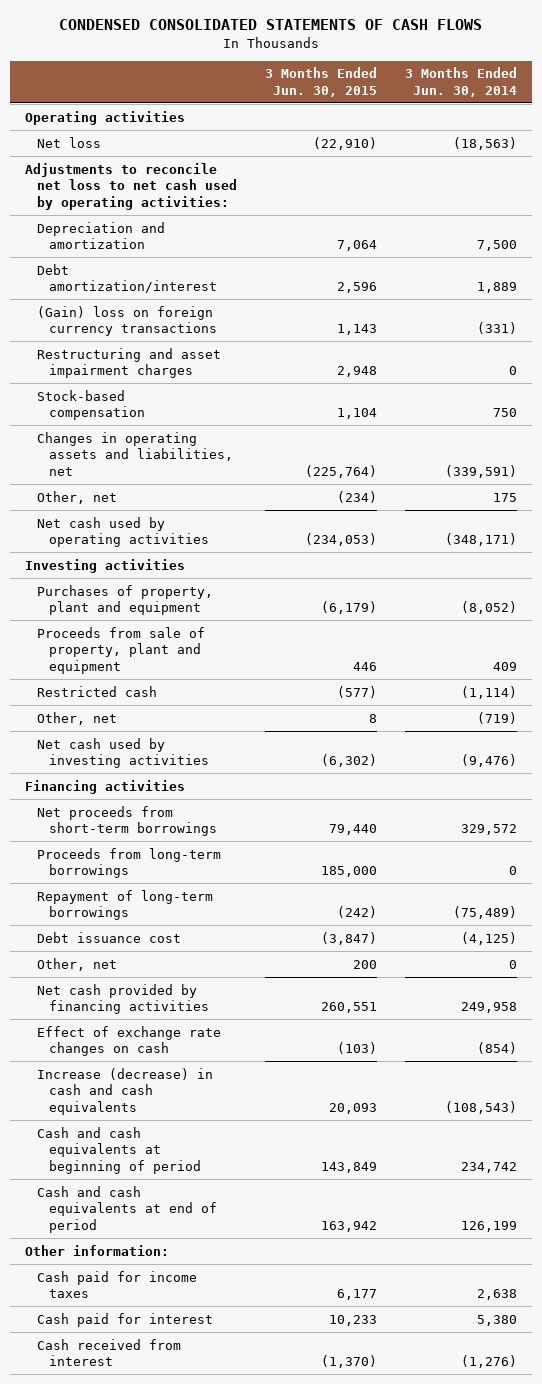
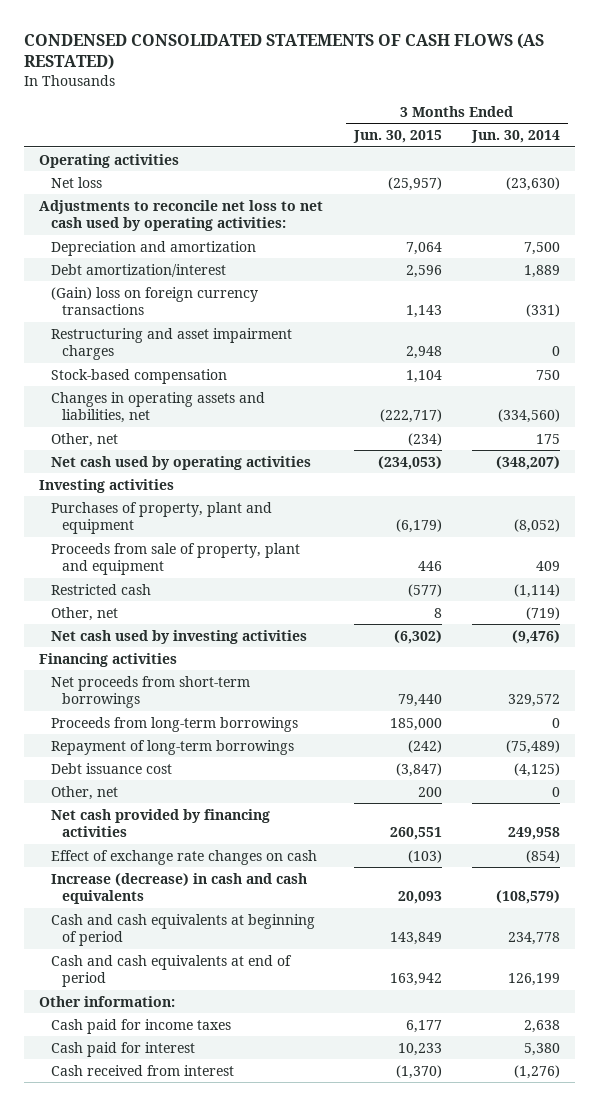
[59,19,483,31] CONDENSED CONSOLIDATED STATEMENTS OF CASH FLOWS -> [23,32,544,71] CONDENSED CONSOLIDATED STATEMENTS OF CASH FLOWS (AS RESTATED)
[313,136,378,150] (22,910) -> [387,176,442,191] (25,957)
[453,136,518,150] (18,563) -> [506,176,561,191] (23,630)
[305,464,378,478] (225,764) -> [379,409,442,424] (222,717)
[445,464,518,478] (339,591) -> [498,409,561,424] (334,560)
[445,533,518,547] (348,171) -> [496,455,561,470] (348,207)
[445,1100,518,1114] (108,543) -> [496,890,561,905] (108,579)
[461,1161,518,1173] 234,742 -> [508,932,561,946] 234,778

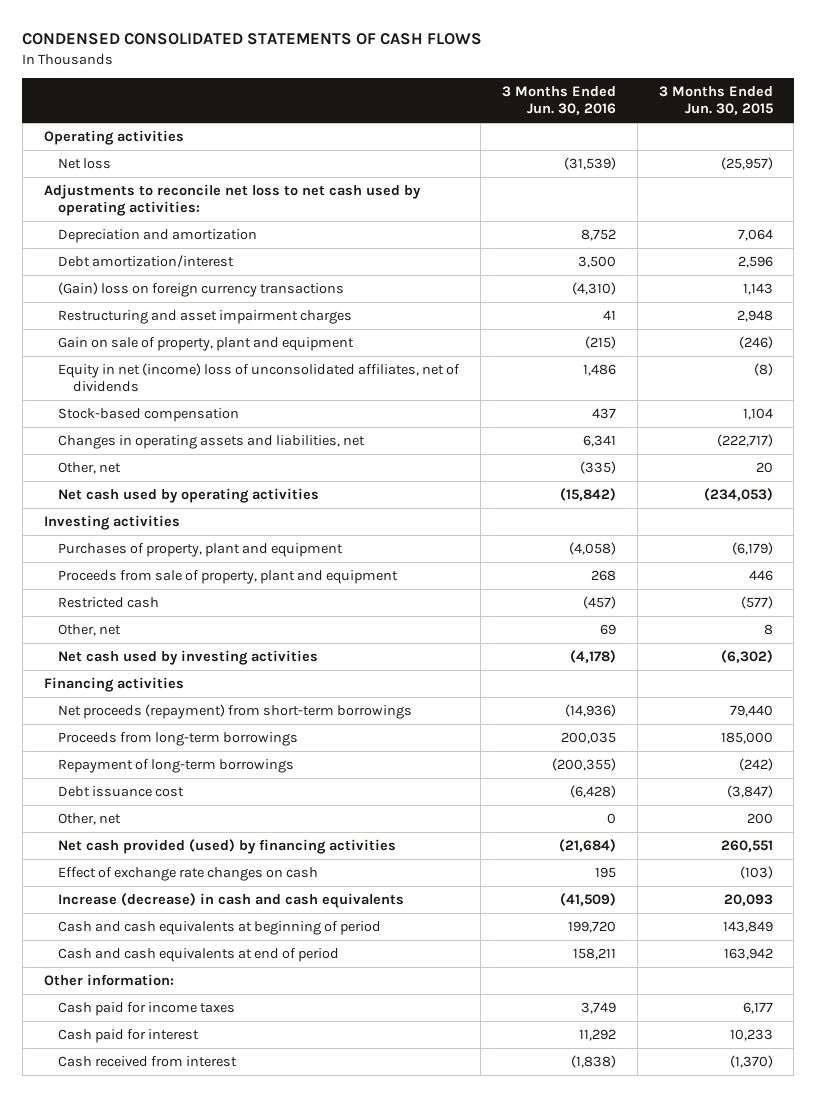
[23,32,544,71] CONDENSED CONSOLIDATED STATEMENTS OF CASH FLOWS (AS RESTATED) -> [22,33,483,46] CONDENSED CONSOLIDATED STATEMENTS OF CASH FLOWS
[471,130,561,144] Jun. 30, 2014 -> none
none -> [502,86,617,115] 3 Months Ended Jun. 30, 2016
none -> [58,337,355,352] Gain on sale of property, plant and equipment
none -> [58,363,461,392] Equity in net (income) loss of unconsolidated affiliates, net of dividends
[407,432,442,446] (234) -> [755,462,773,474] 20
[50,675,250,709] Net proceeds from short-term borrowings -> [58,704,413,720] Net proceeds (repayment) from short-term borrowings
[50,808,270,838] Net cash provided by financing activities -> [58,839,397,855] Net cash provided (used) by financing activities

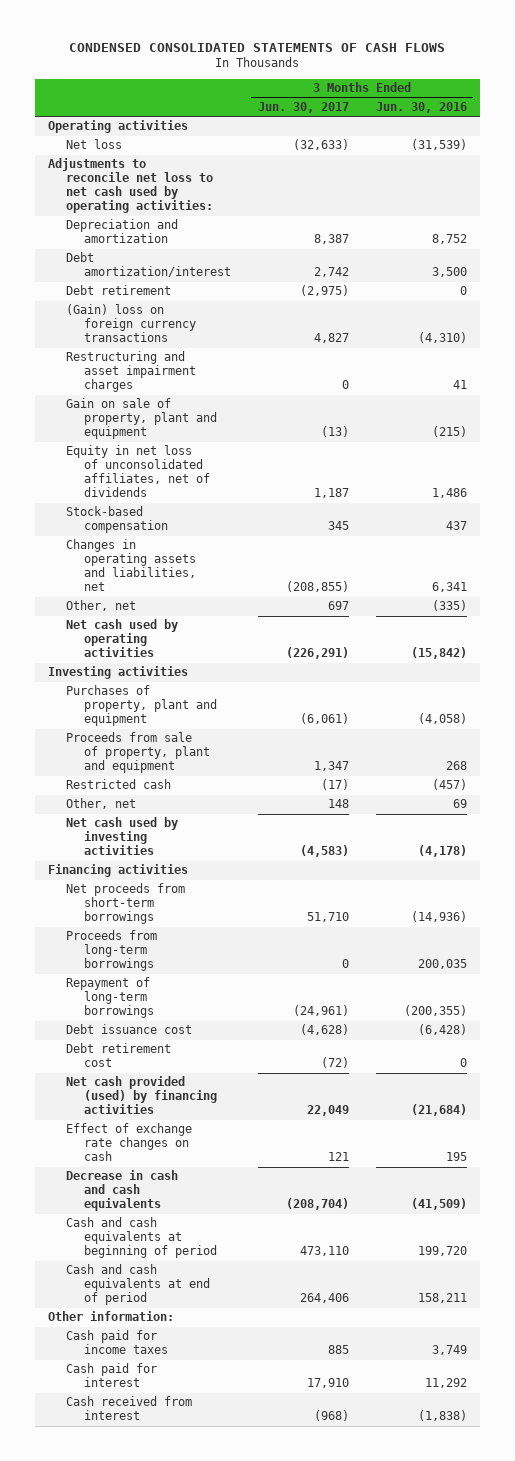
[658,86,773,115] 3 Months Ended Jun. 30, 2015 -> none
none -> [257,101,349,113] Jun. 30, 2017
none -> [65,285,171,296] Debt retirement
[58,363,461,392] Equity in net (income) loss of unconsolidated affiliates, net of dividends -> [65,445,210,498] Equity in net loss of unconsolidated affiliates, net of dividends
[58,704,413,720] Net proceeds (repayment) from short-term borrowings -> [65,883,185,925] Net proceeds from short-term borrowings
[58,813,122,826] Other, net -> none
none -> [65,1043,171,1068] Debt retirement cost
[58,893,405,909] Increase (decrease) in cash and cash equivalents -> [65,1170,178,1212] Decrease in cash and cash equivalents

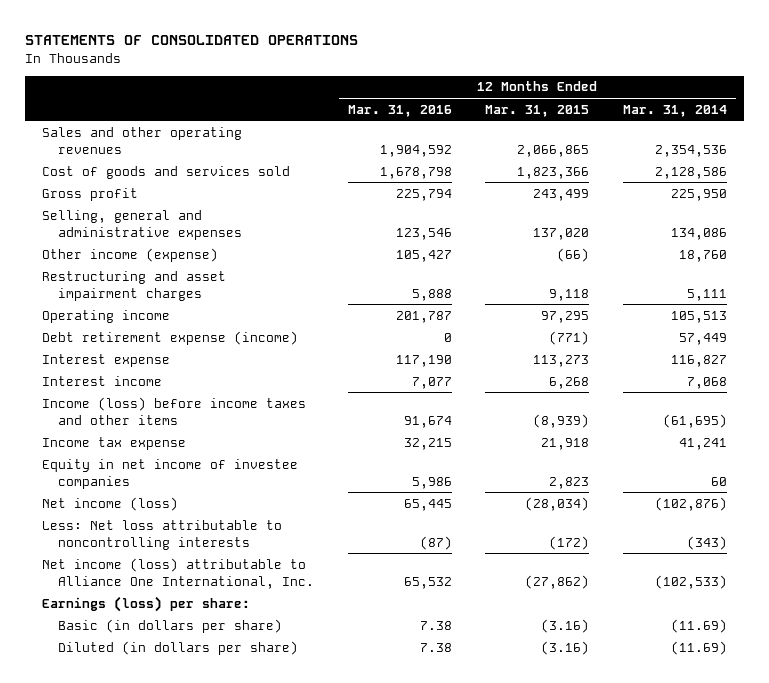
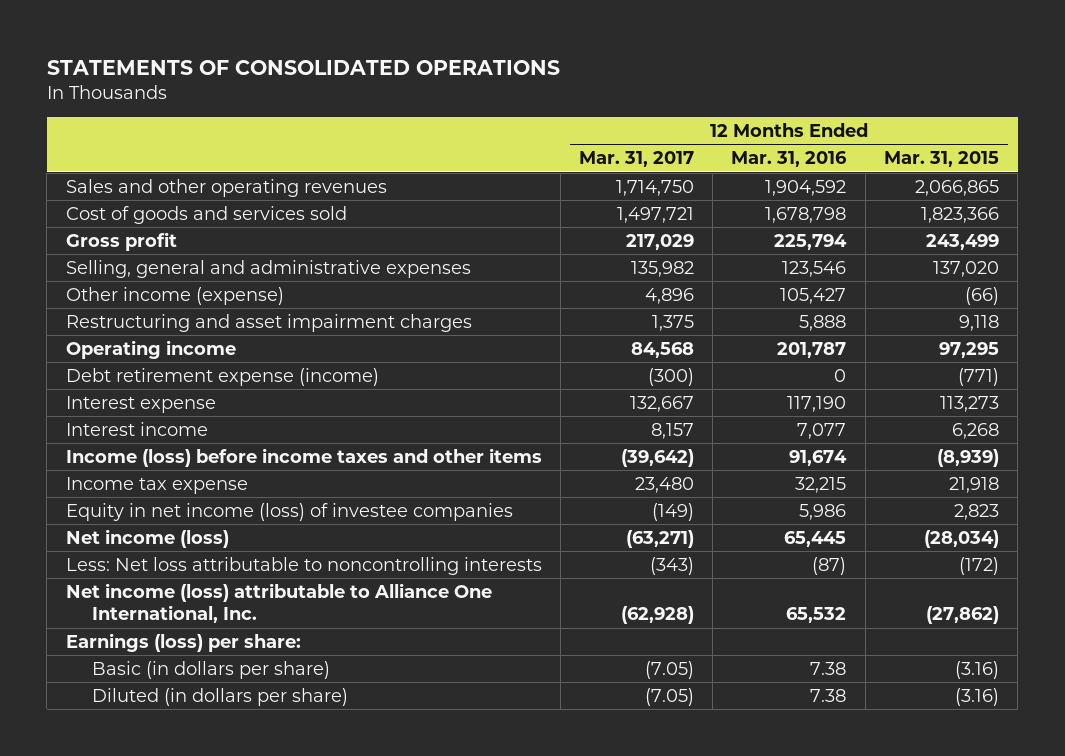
[623,104,728,117] Mar. 31, 2014 -> none
none -> [579,151,695,168] Mar. 31, 2017
[41,458,298,489] Equity in net income of investee companies -> [65,502,513,521] Equity in net income (loss) of investee companies

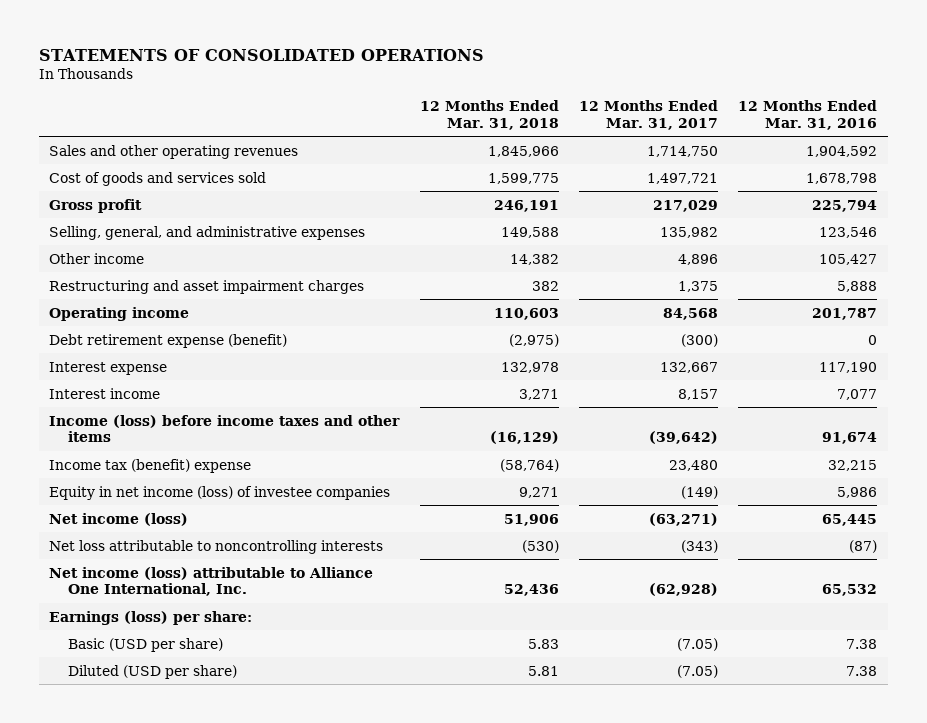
[883,151,999,168] Mar. 31, 2015 -> none
none -> [419,100,559,130] 12 Months Ended Mar. 31, 2018
[65,259,471,278] Selling, general and administrative expenses -> [49,225,366,240] Selling, general, and administrative expenses
[65,286,284,305] Other income (expense) -> [49,252,145,264] Other income
[65,367,379,386] Debt retirement expense (income) -> [49,333,288,348] Debt retirement expense (benefit)
[65,476,248,494] Income tax expense -> [49,458,252,473] Income tax (benefit) expense
[65,556,542,575] Less: Net loss attributable to noncontrolling interests -> [49,539,384,554] Net loss attributable to noncontrolling interests
[91,660,330,679] Basic (in dollars per share) -> [68,637,224,652] Basic (USD per share)
[91,687,348,706] Diluted (in dollars per share) -> [68,664,238,679] Diluted (USD per share)

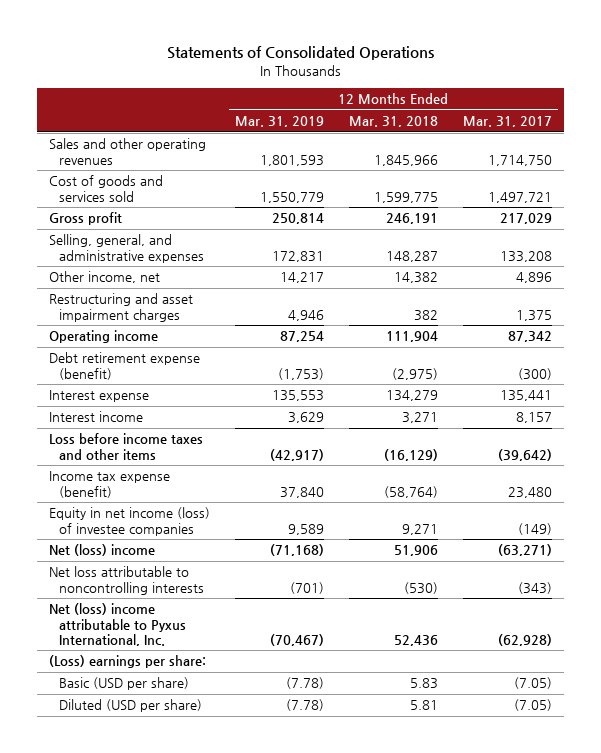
[39,48,485,61] STATEMENTS OF CONSOLIDATED OPERATIONS -> [166,46,434,61] Statements of Consolidated Operations
[738,100,878,130] 12 Months Ended Mar. 31, 2016 -> none
none -> [235,116,325,128] Mar. 31, 2019
[500,226,559,238] 149,588 -> [385,250,438,262] 148,287
[660,226,719,238] 135,982 -> [499,250,552,262] 133,208
[49,252,145,264] Other income -> [49,271,161,284] Other income, net
[493,307,559,320] 110,603 -> [385,331,438,343] 111,904
[663,307,719,320] 84,568 -> [507,331,552,343] 87,342
[500,361,559,373] 132,978 -> [385,390,438,402] 134,279
[660,361,719,373] 132,667 -> [499,390,552,402] 135,441
[49,414,401,442] Income (loss) before income taxes and other items -> [49,433,204,460] Loss before income taxes and other items
[49,458,252,473] Income tax (benefit) expense -> [49,471,171,498] Income tax expense (benefit)
[49,512,189,526] Net income (loss) -> [49,544,156,557] Net (loss) income
[49,566,374,596] Net income (loss) attributable to Alliance One International, Inc. -> [49,603,186,647] Net (loss) income attributable to Pyxus International, Inc.
[49,610,253,625] Earnings (loss) per share: -> [49,655,207,669] (Loss) earnings per share:

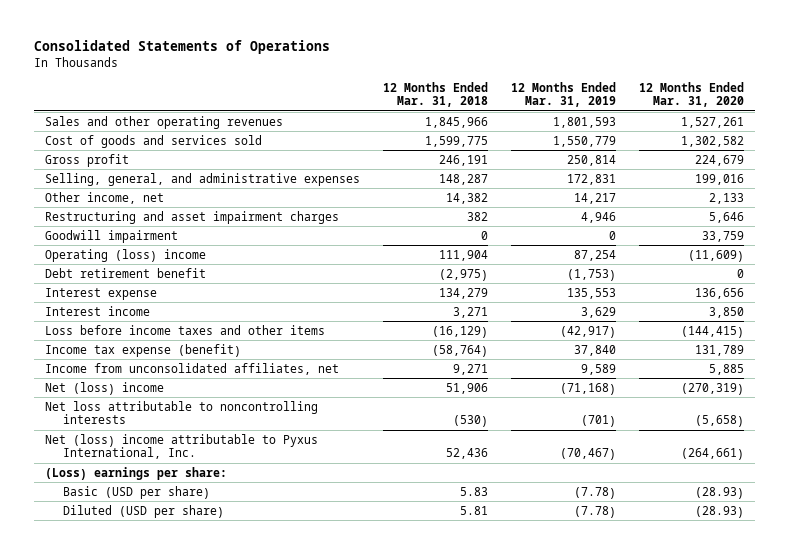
[166,46,434,61] Statements of Consolidated Operations -> [33,40,330,55] Consolidated Statements of Operations
[462,116,552,128] Mar. 31, 2017 -> none
none -> [638,81,744,108] 12 Months Ended Mar. 31, 2020
none -> [45,229,179,243] Goodwill impairment
[49,330,159,344] Operating income -> [45,248,207,262] Operating (loss) income
[49,352,201,380] Debt retirement expense (benefit) -> [45,267,207,278] Debt retirement benefit
[49,507,211,536] Equity in net income (loss) of investee companies -> [45,362,340,375] Income from unconsolidated affiliates, net

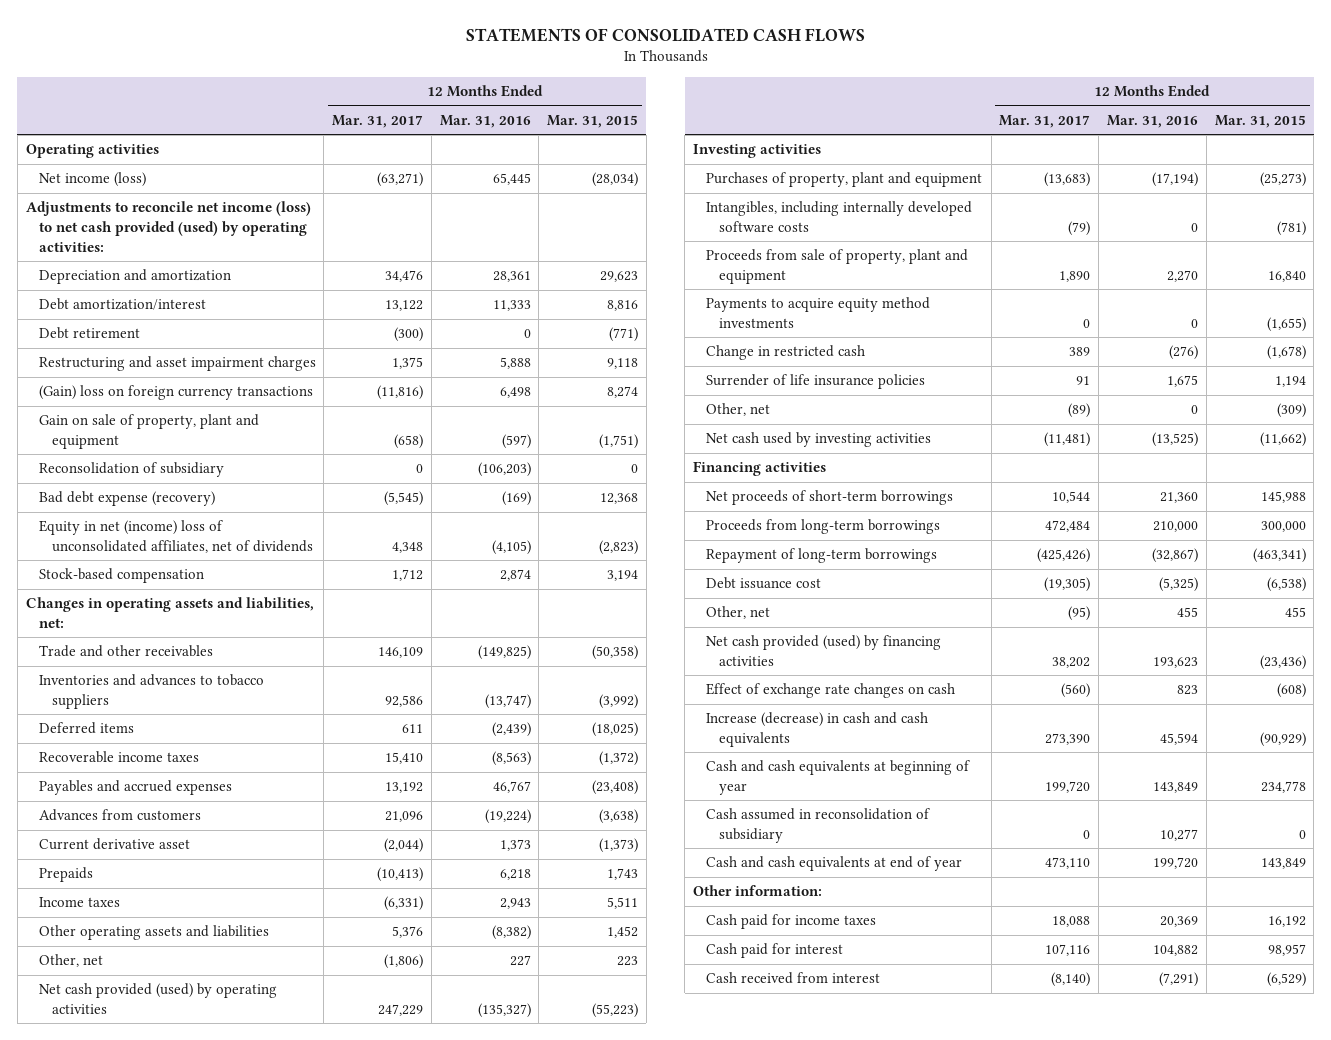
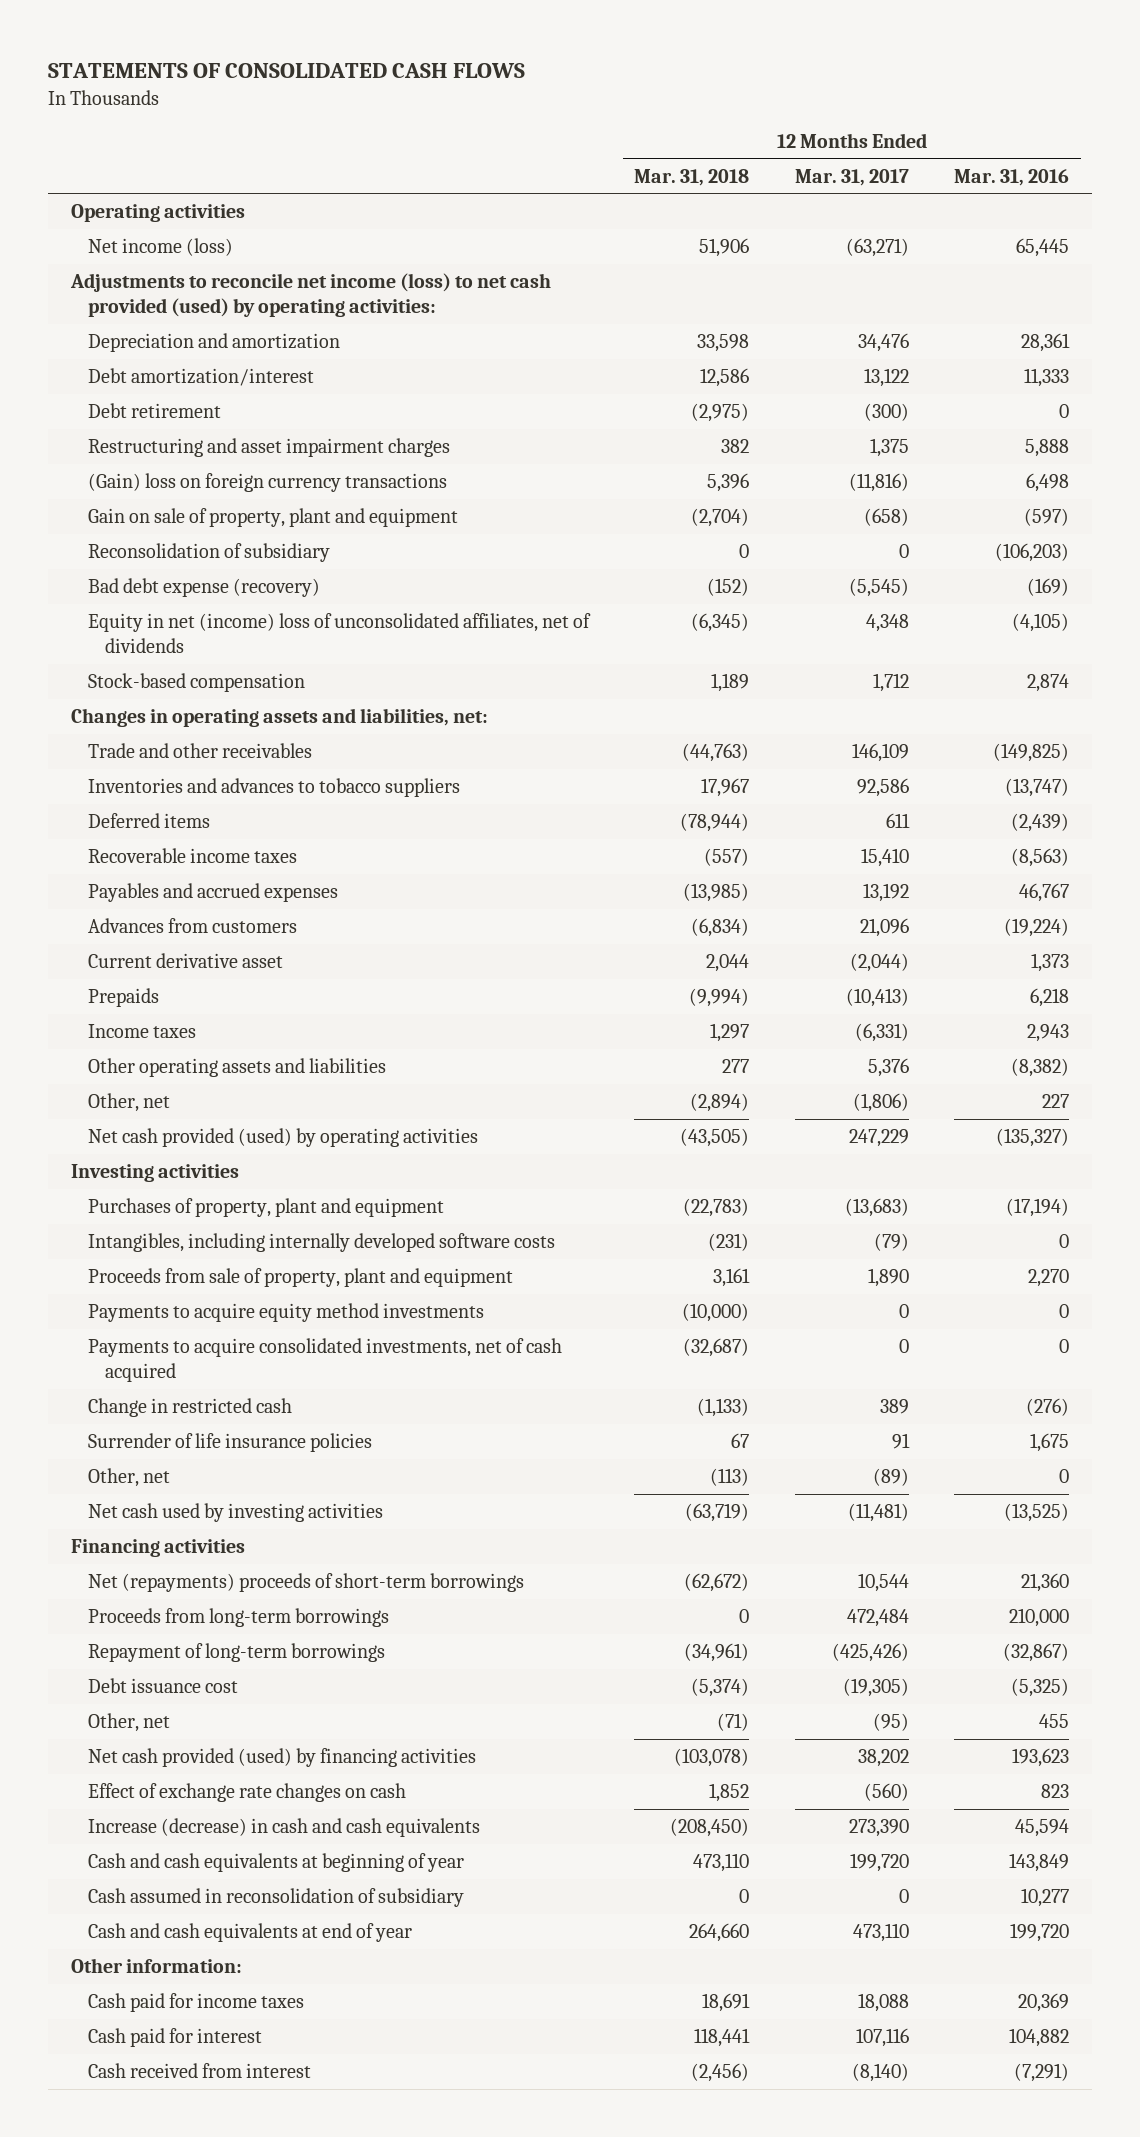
[547,114,639,128] Mar. 31, 2015 -> none
none -> [634,168,750,186] Mar. 31, 2018
none -> [88,1337,563,1382] Payments to acquire consolidated investments, net of cash acquired
[705,490,953,506] Net proceeds of short-term borrowings -> [88,1572,525,1592] Net (repayments) proceeds of short-term borrowings

